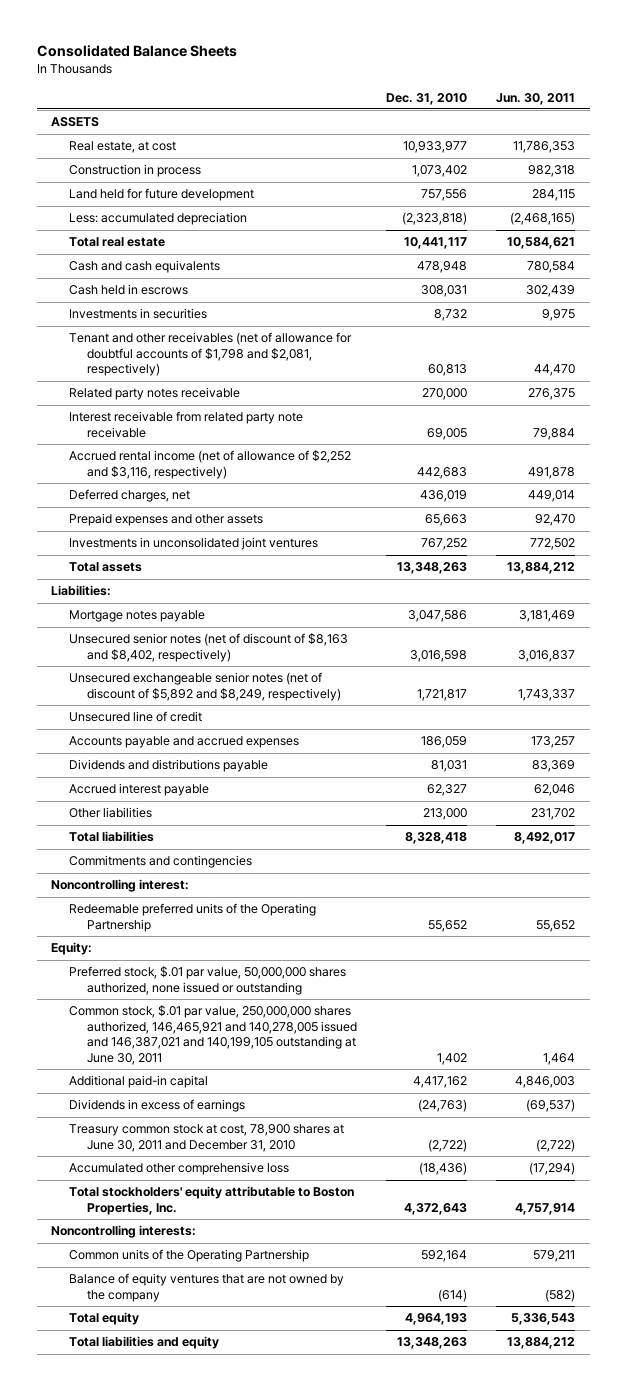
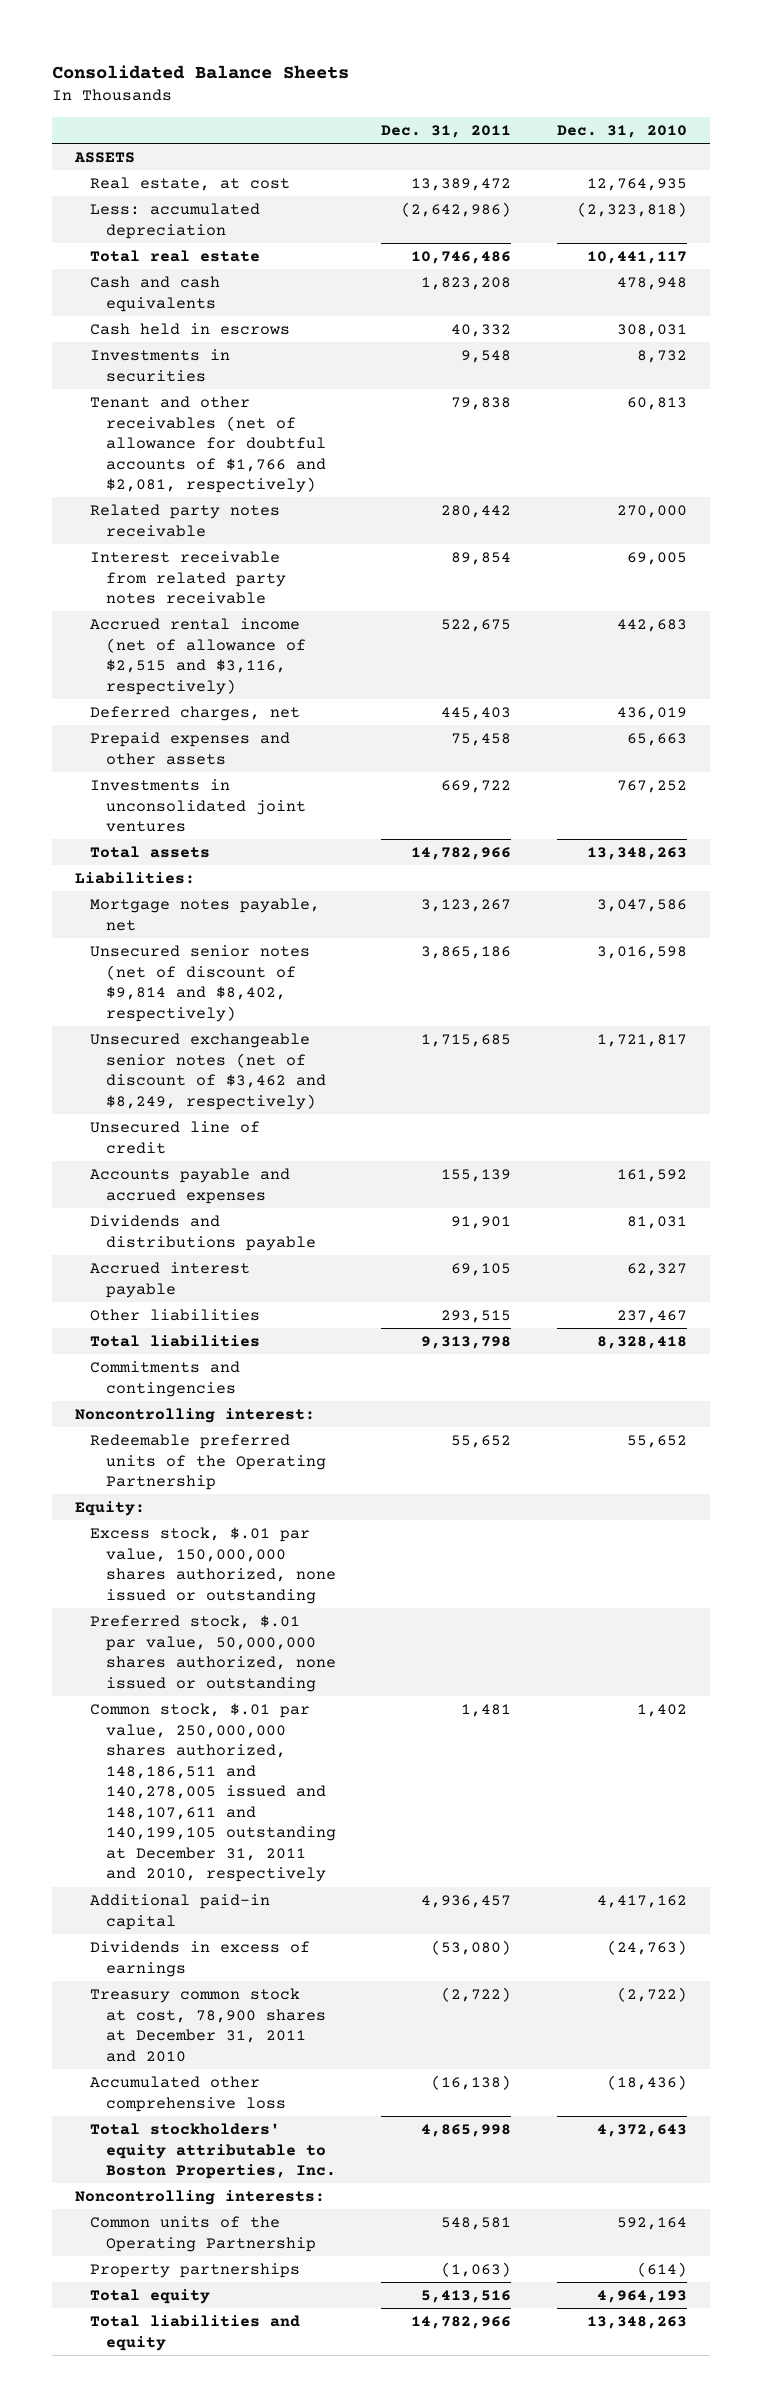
[496,92,576,105] Jun. 30, 2011 -> none
none -> [381,125,512,139] Dec. 31, 2011
[68,164,201,178] Construction in process -> none
[68,188,254,202] Land held for future development -> none
[403,141,468,154] 10,933,977 -> [587,178,688,192] 12,764,935
[68,332,352,377] Tenant and other receivables (net of allowance for doubtful accounts of $1,798 and $2,081, respectively) -> [90,396,326,494] Tenant and other receivables (net of allowance for doubtful accounts of $1,766 and $2,081, respectively)
[68,411,303,438] Interest receivable from related party note receivable -> [90,551,286,605] Interest receivable from related party notes receivable
[68,450,351,479] Accrued rental income (net of allowance of $2,252 and $3,116, respectively) -> [90,618,306,695] Accrued rental income (net of allowance of $2,515 and $3,116, respectively)
[68,610,205,623] Mortgage notes payable -> [90,898,321,931] Mortgage notes payable, net
[68,633,348,662] Unsecured senior notes (net of discount of $8,163 and $8,402, respectively) -> [90,945,311,1022] Unsecured senior notes (net of discount of $9,814 and $8,402, respectively)
[68,672,341,701] Unsecured exchangeable senior notes (net of discount of $5,892 and $8,249, respectively) -> [90,1033,326,1110] Unsecured exchangeable senior notes (net of discount of $3,462 and $8,249, respectively)
[421,736,468,749] 186,059 -> [617,1169,688,1183] 161,592
[423,808,468,821] 213,000 -> [617,1310,688,1324] 237,467
none -> [90,1527,336,1604] Excess stock, $.01 par value, 150,000,000 shares authorized, none issued or outstanding
[68,1005,357,1065] Common stock, $.01 par value, 250,000,000 shares authorized, 146,465,921 and 140,278,005 issued and 146,387,021 and 140,199,105 outstanding at June 30, 2011 -> [90,1703,336,1883] Common stock, $.01 par value, 250,000,000 shares authorized, 148,186,511 and 140,278,005 issued and 148,107,611 and 140,199,105 outstanding at December 31, 2011 and 2010, respectively
[68,1124,344,1152] Treasury common stock at cost, 78,900 shares at June 30, 2011 and December 31, 2010 -> [90,1988,326,2062] Treasury common stock at cost, 78,900 shares at December 31, 2011 and 2010
[68,1273,344,1302] Balance of equity ventures that are not owned by the company -> [90,2263,301,2279] Property partnerships

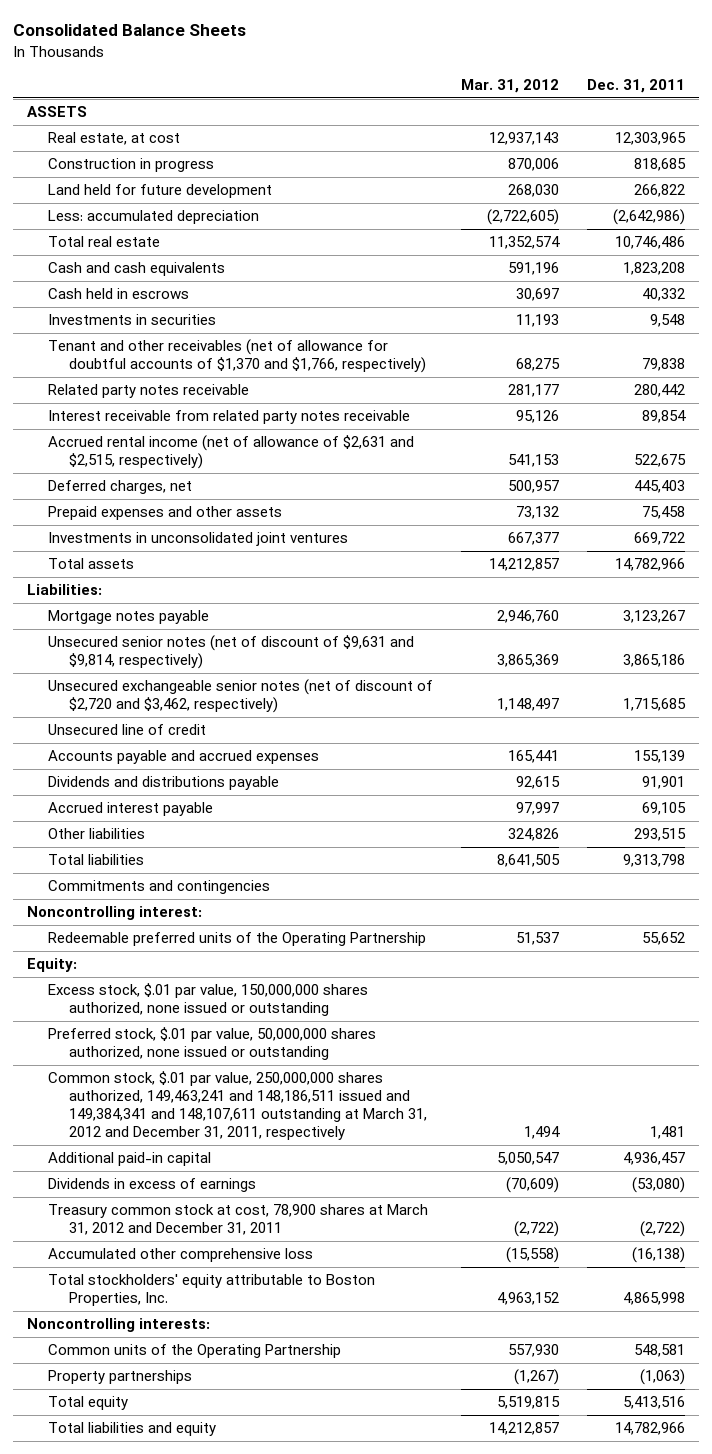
[557,125,688,139] Dec. 31, 2010 -> none
none -> [461,78,560,93] Mar. 31, 2012
[411,178,512,192] 13,389,472 -> [615,132,687,146] 12,303,965
none -> [48,158,215,173] Construction in progress
none -> [48,184,273,199] Land held for future development
[90,396,326,494] Tenant and other receivables (net of allowance for doubtful accounts of $1,766 and $2,081, respectively) -> [48,339,427,374] Tenant and other receivables (net of allowance for doubtful accounts of $1,370 and $1,766, respectively)
[90,618,306,695] Accrued rental income (net of allowance of $2,515 and $3,116, respectively) -> [48,435,415,470] Accrued rental income (net of allowance of $2,631 and $2,515, respectively)
[90,898,321,931] Mortgage notes payable, net -> [48,610,210,625] Mortgage notes payable
[90,945,311,1022] Unsecured senior notes (net of discount of $9,814 and $8,402, respectively) -> [48,635,415,670] Unsecured senior notes (net of discount of $9,631 and $9,814, respectively)
[90,1033,326,1110] Unsecured exchangeable senior notes (net of discount of $3,462 and $8,249, respectively) -> [48,679,434,714] Unsecured exchangeable senior notes (net of discount of $2,720 and $3,462, respectively)
[90,1703,336,1883] Common stock, $.01 par value, 250,000,000 shares authorized, 148,186,511 and 140,278,005 issued and 148,107,611 and 140,199,105 outstanding at December 31, 2011 and 2010, respectively -> [48,1071,428,1141] Common stock, $.01 par value, 250,000,000 shares authorized, 149,463,241 and 148,186,511 issued and 149,384,341 and 148,107,611 outstanding at March 31, 2012 and December 31, 2011, respectively
[90,1988,326,2062] Treasury common stock at cost, 78,900 shares at December 31, 2011 and 2010 -> [48,1204,429,1236] Treasury common stock at cost, 78,900 shares at March 31, 2012 and December 31, 2011

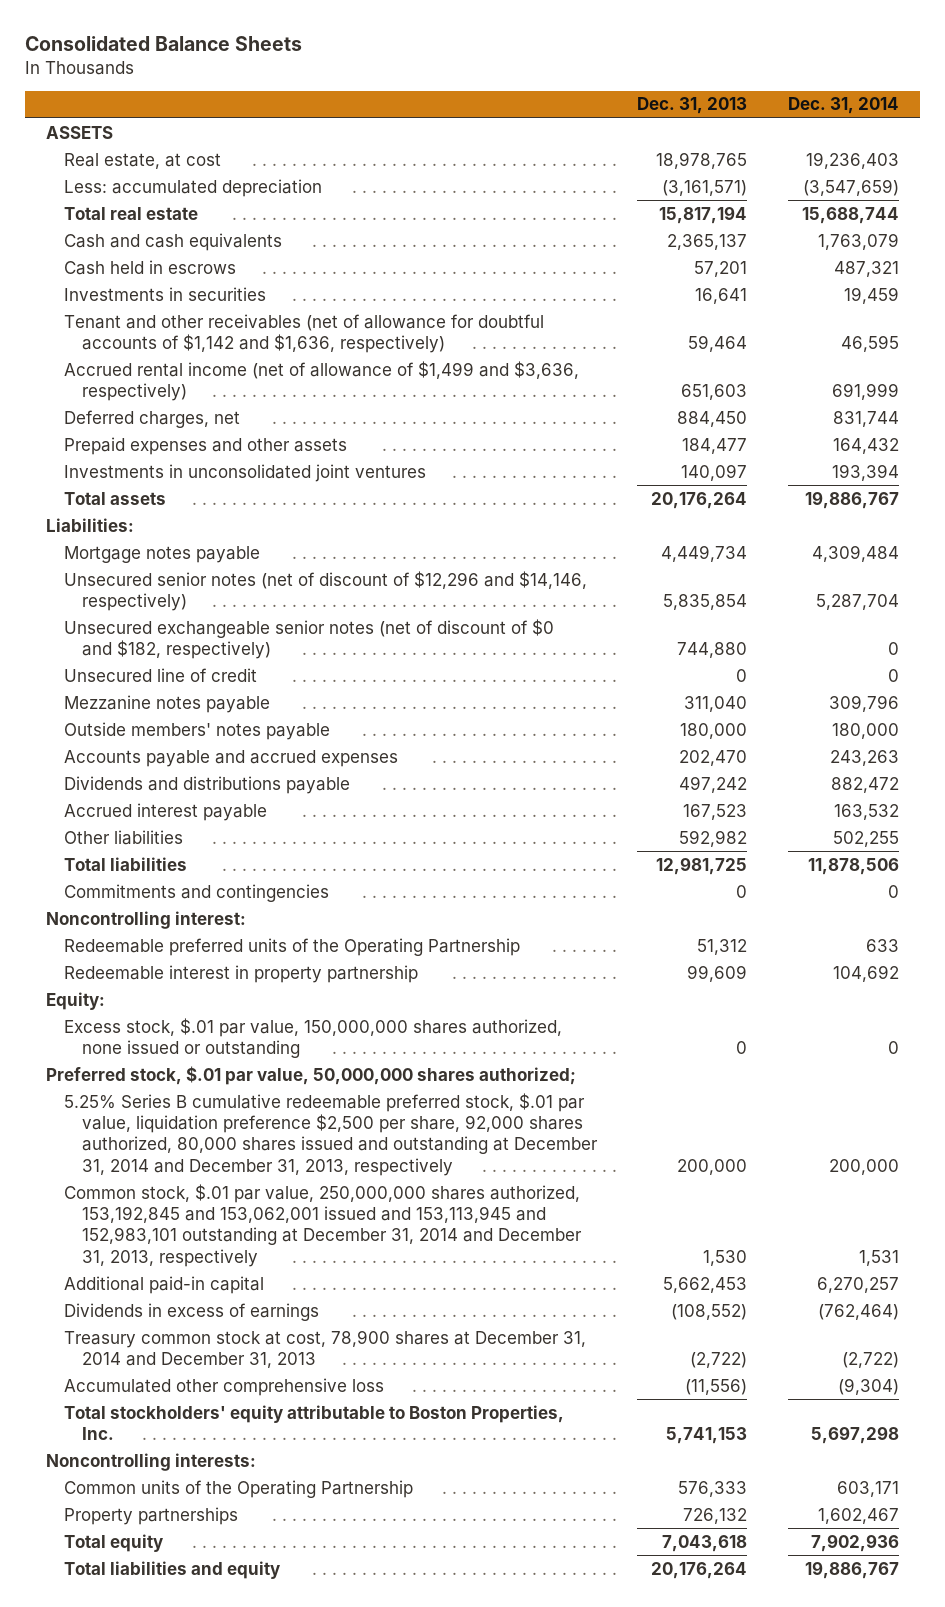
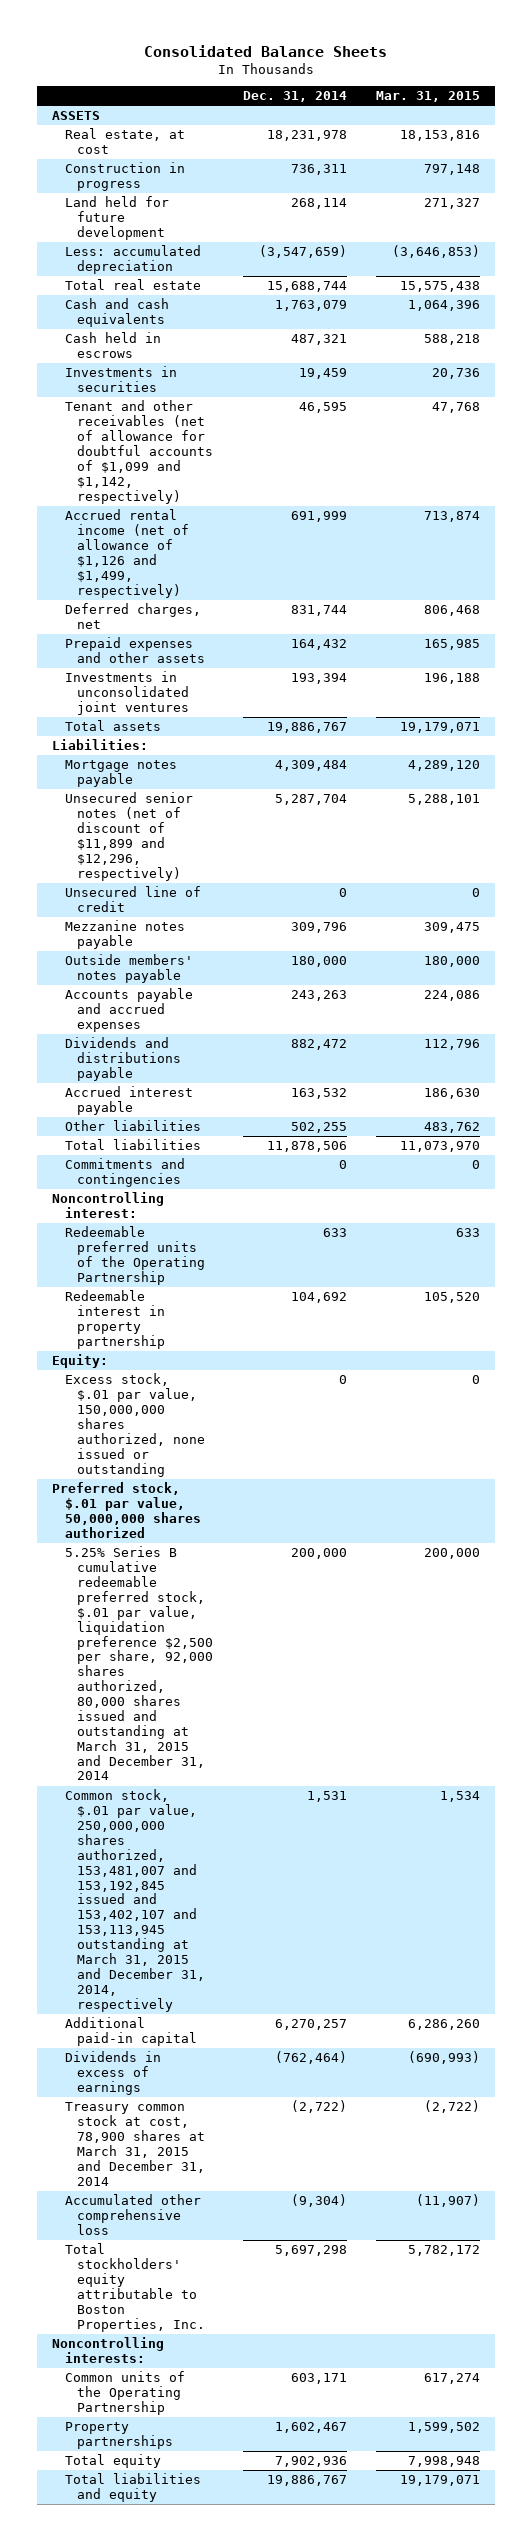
[637,97,748,115] Dec. 31, 2013 -> none
none -> [376,91,481,103] Mar. 31, 2015
[806,151,900,169] 19,236,403 -> [266,130,347,142] 18,231,978
none -> [64,162,185,192] Construction in progress
none -> [64,196,169,240] Land held for future development
[63,313,544,354] Tenant and other receivables (net of allowance for doubtful accounts of $1,142 and $1,636, respectively) -> [64,400,214,504] Tenant and other receivables (net of allowance for doubtful accounts of $1,099 and $1,142, respectively)
[63,360,579,402] Accrued rental income (net of allowance of $1,499 and $3,636, respectively) -> [64,509,190,598] Accrued rental income (net of allowance of $1,126 and $1,499, respectively)
[63,618,554,660] Unsecured exchangeable senior notes (net of discount of $0 and $182, respectively) -> none
[63,570,587,612] Unsecured senior notes (net of discount of $12,296 and $14,146, respectively) -> [64,792,193,881] Unsecured senior notes (net of discount of $11,899 and $12,296, respectively)
[45,1065,576,1085] Preferred stock, $.01 par value, 50,000,000 shares authorized; -> [52,1482,201,1538] Preferred stock, $.01 par value, 50,000,000 shares authorized
[63,1092,598,1176] 5.25% Series B cumulative redeemable preferred stock, $.01 par value, liquidation preference $2,500 per share, 92,000 shares authorized, 80,000 shares issued and outstanding at December 31, 2014 and December 31, 2013, respectively -> [64,1546,214,1781] 5.25% Series B cumulative redeemable preferred stock, $.01 par value, liquidation preference $2,500 per share, 92,000 shares authorized, 80,000 shares issued and outstanding at March 31, 2015 and December 31, 2014
[63,1183,582,1267] Common stock, $.01 par value, 250,000,000 shares authorized, 153,192,845 and 153,062,001 issued and 153,113,945 and 152,983,101 outstanding at December 31, 2014 and December 31, 2013, respectively -> [64,1789,206,2012] Common stock, $.01 par value, 250,000,000 shares authorized, 153,481,007 and 153,192,845 issued and 153,402,107 and 153,113,945 outstanding at March 31, 2015 and December 31, 2014, respectively
[63,1329,586,1369] Treasury common stock at cost, 78,900 shares at December 31, 2014 and December 31, 2013 -> [64,2102,206,2186] Treasury common stock at cost, 78,900 shares at March 31, 2015 and December 31, 2014

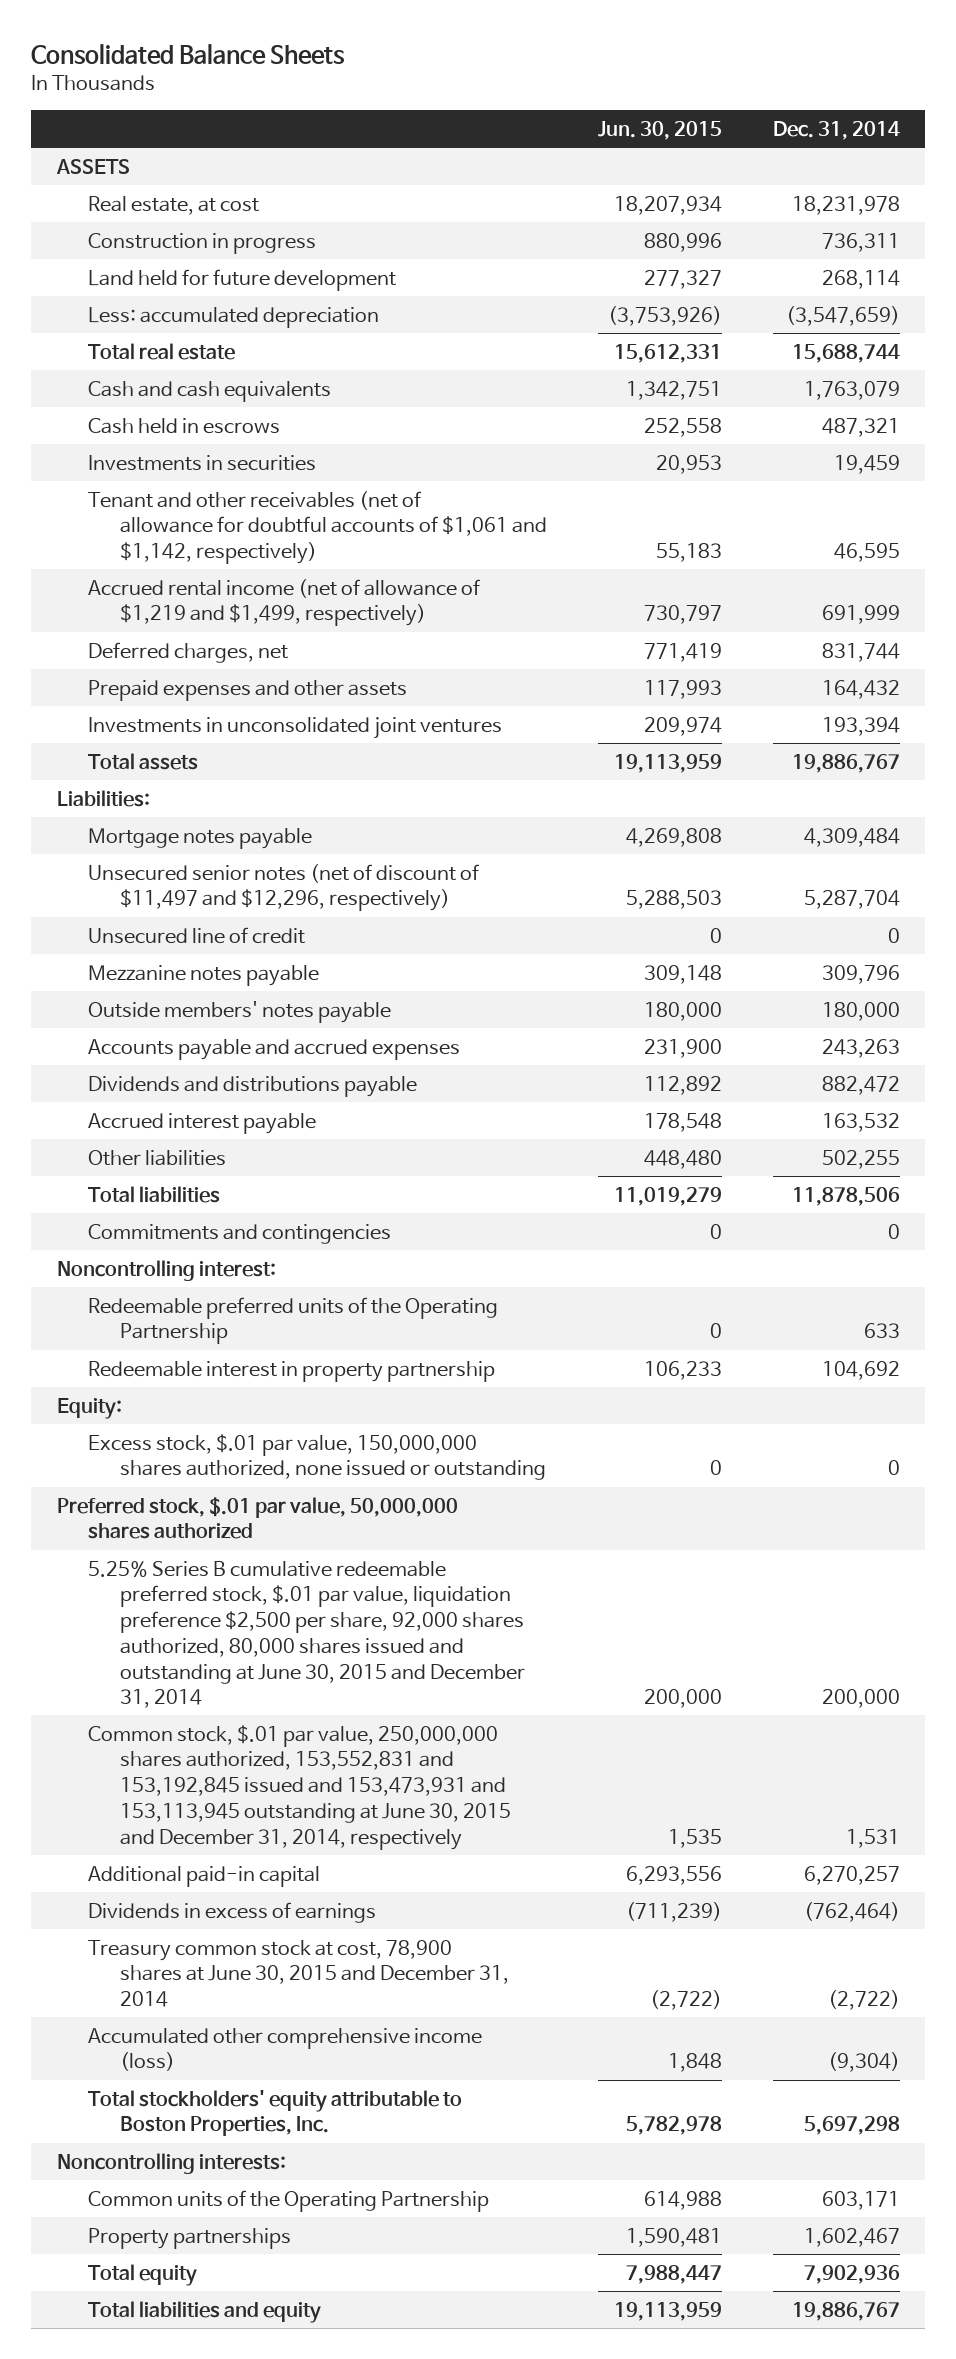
[376,91,481,103] Mar. 31, 2015 -> none
none -> [597,121,722,141] Jun. 30, 2015
[64,400,214,504] Tenant and other receivables (net of allowance for doubtful accounts of $1,099 and $1,142, respectively) -> [88,490,548,565] Tenant and other receivables (net of allowance for doubtful accounts of $1,061 and $1,142, respectively)
[64,509,190,598] Accrued rental income (net of allowance of $1,126 and $1,499, respectively) -> [88,578,481,627] Accrued rental income (net of allowance of $1,219 and $1,499, respectively)
[64,792,193,881] Unsecured senior notes (net of discount of $11,899 and $12,296, respectively) -> [88,863,480,912] Unsecured senior notes (net of discount of $11,497 and $12,296, respectively)
[64,1546,214,1781] 5.25% Series B cumulative redeemable preferred stock, $.01 par value, liquidation preference $2,500 per share, 92,000 shares authorized, 80,000 shares issued and outstanding at March 31, 2015 and December 31, 2014 -> [88,1560,526,1709] 5.25% Series B cumulative redeemable preferred stock, $.01 par value, liquidation preference $2,500 per share, 92,000 shares authorized, 80,000 shares issued and outstanding at June 30, 2015 and December 31, 2014
[64,1789,206,2012] Common stock, $.01 par value, 250,000,000 shares authorized, 153,481,007 and 153,192,845 issued and 153,402,107 and 153,113,945 outstanding at March 31, 2015 and December 31, 2014, respectively -> [88,1724,512,1850] Common stock, $.01 par value, 250,000,000 shares authorized, 153,552,831 and 153,192,845 issued and 153,473,931 and 153,113,945 outstanding at June 30, 2015 and December 31, 2014, respectively
[64,2102,206,2186] Treasury common stock at cost, 78,900 shares at March 31, 2015 and December 31, 2014 -> [88,1939,510,2008] Treasury common stock at cost, 78,900 shares at June 30, 2015 and December 31, 2014
[64,2194,201,2235] Accumulated other comprehensive loss -> [88,2027,483,2072] Accumulated other comprehensive income (loss)

